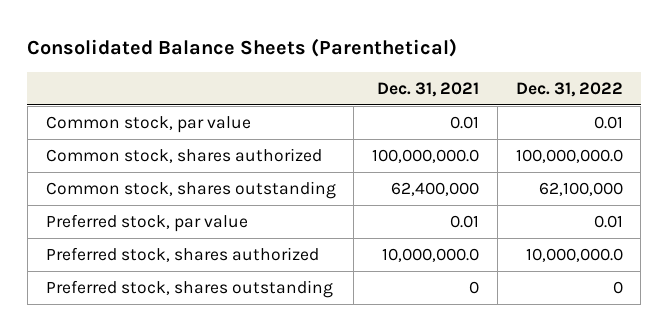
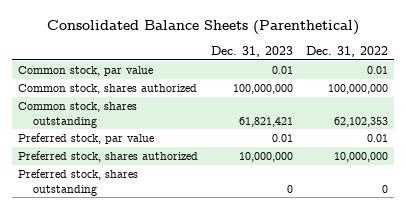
[377,81,480,97] Dec. 31, 2021 -> none
none -> [211,45,294,57] Dec. 31, 2023
[515,148,623,163] 100,000,000.0 -> [327,83,388,94] 100,000,000
[538,181,623,196] 62,100,000 -> [333,116,388,127] 62,102,353
[525,247,623,262] 10,000,000.0 -> [333,151,388,162] 10,000,000

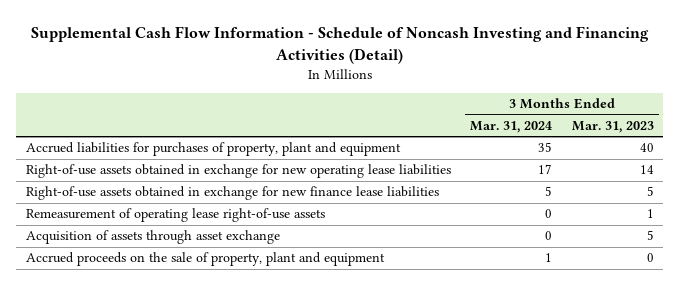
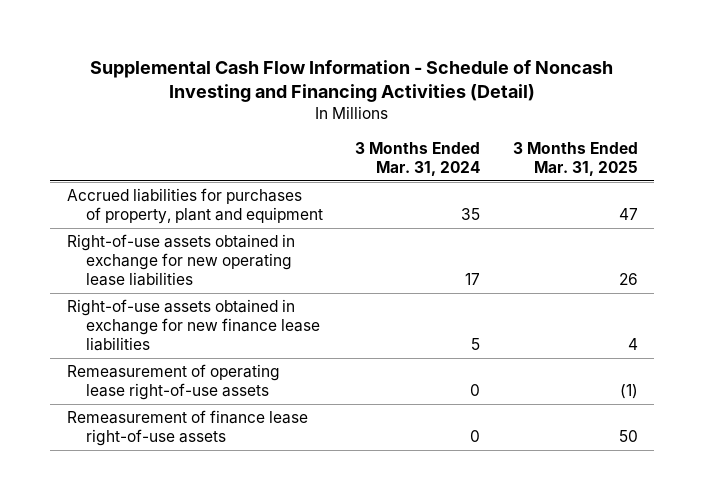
[571,120,654,133] Mar. 31, 2023 -> none
none -> [512,141,638,176] 3 Months Ended Mar. 31, 2025
[25,230,280,245] Acquisition of assets through asset exchange -> none
[25,252,385,267] Accrued proceeds on the sale of property, plant and equipment -> none
none -> [66,409,308,447] Remeasurement of finance lease right-of-use assets

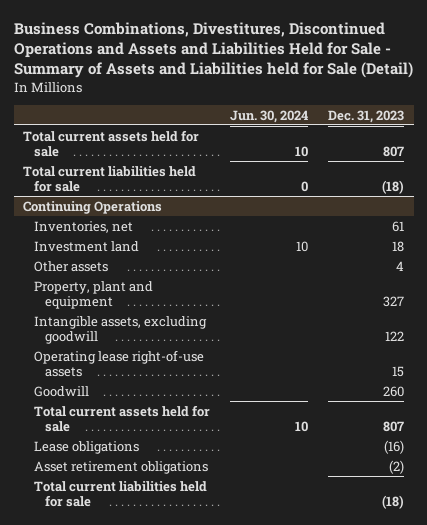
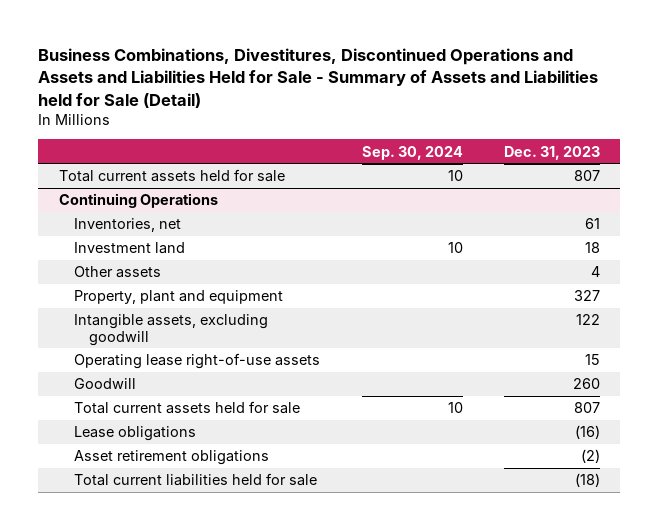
[229,109,308,123] Jun. 30, 2024 -> none
none -> [361,145,463,160] Sep. 30, 2024
[23,165,197,192] Total current liabilities held for sale -> none

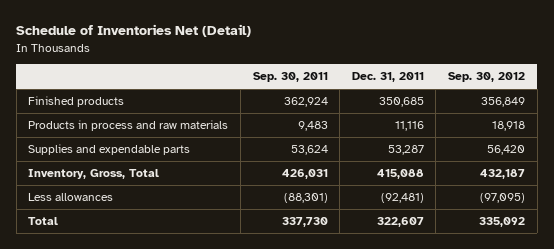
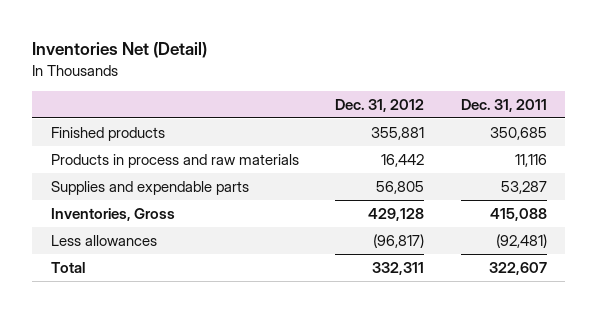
[16,24,252,38] Schedule of Inventories Net (Detail) -> [32,42,208,59] Inventories Net (Detail)
[252,72,328,83] Sep. 30, 2011 -> none
[448,72,526,83] Sep. 30, 2012 -> none
none -> [335,98,425,112] Dec. 31, 2012
[28,169,160,180] Inventory, Gross, Total -> [50,207,175,221] Inventories, Gross

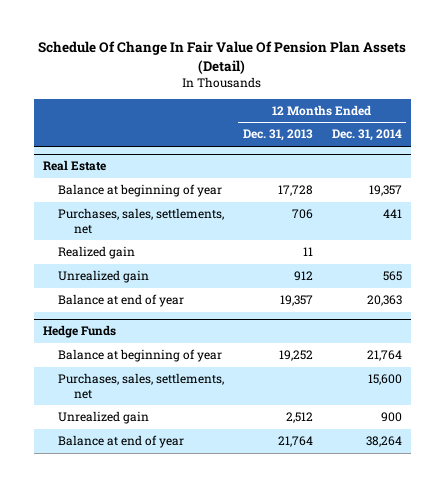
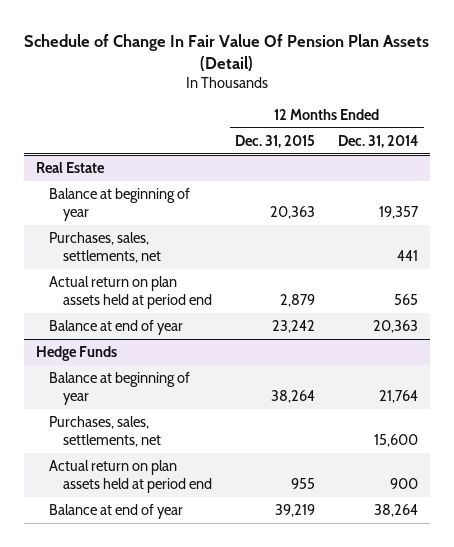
[38,41,407,74] Schedule Of Change In Fair Value Of Pension Plan Assets (Detail) -> [24,33,430,71] Schedule of Change In Fair Value Of Pension Plan Assets (Detail)
[243,129,314,142] Dec. 31, 2013 -> none
none -> [235,134,316,148] Dec. 31, 2015
[58,246,136,260] Realized gain -> none
[58,270,150,284] Unrealized gain -> [49,275,213,310] Actual return on plan assets held at period end
[58,411,150,425] Unrealized gain -> none
none -> [49,459,213,494] Actual return on plan assets held at period end

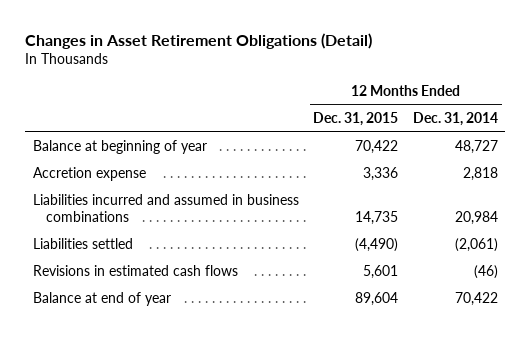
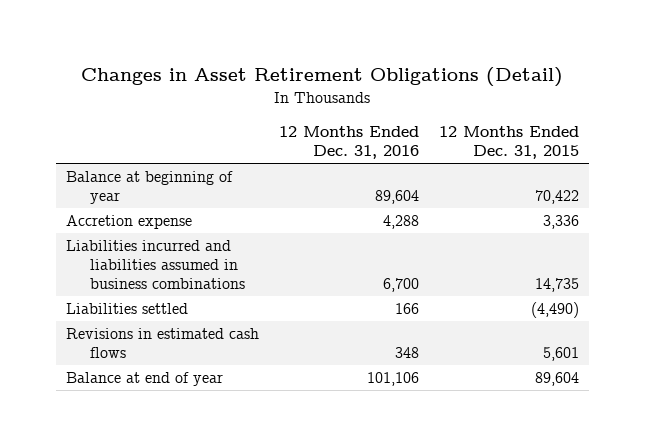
[413,112,499,127] Dec. 31, 2014 -> none
none -> [278,126,419,160] 12 Months Ended Dec. 31, 2016
[32,194,299,223] Liabilities incurred and assumed in business combinations -> [65,240,246,290] Liabilities incurred and liabilities assumed in business combinations

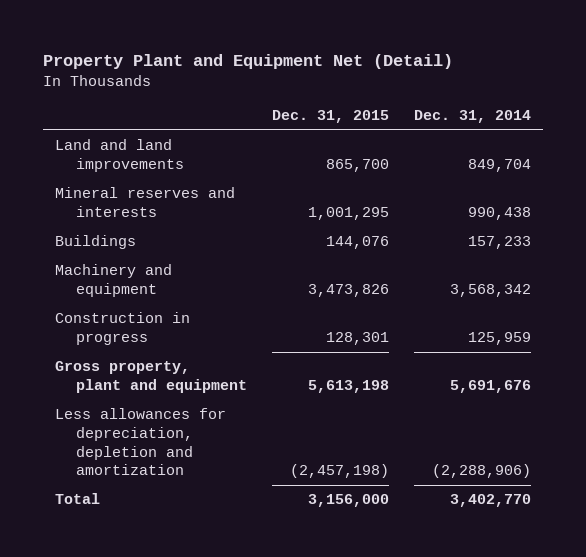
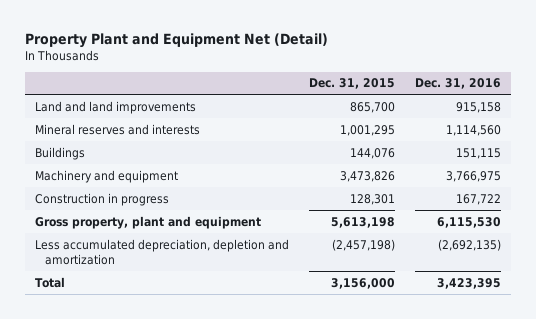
[413,110,531,124] Dec. 31, 2014 -> none
none -> [414,78,501,90] Dec. 31, 2016
[55,408,227,476] Less allowances for depreciation, depletion and amortization -> [34,238,289,265] Less accumulated depreciation, depletion and amortization

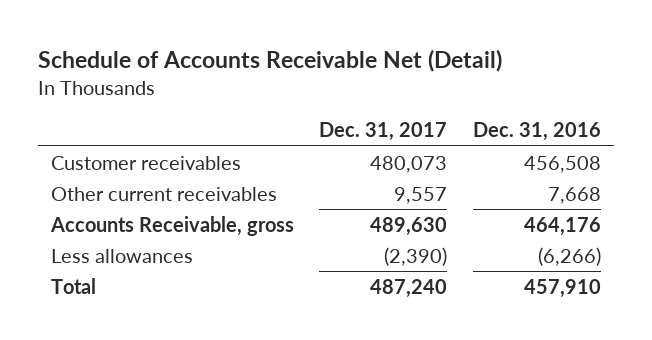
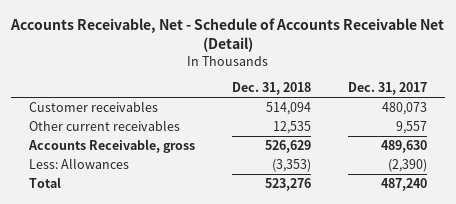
[37,49,502,73] Schedule of Accounts Receivable Net (Detail) -> [9,17,444,53] Accounts Receivable, Net - Schedule of Accounts Receivable Net (Detail)
[473,122,602,142] Dec. 31, 2016 -> none
none -> [231,82,311,96] Dec. 31, 2018
[50,248,193,263] Less allowances -> [28,158,129,170] Less: Allowances

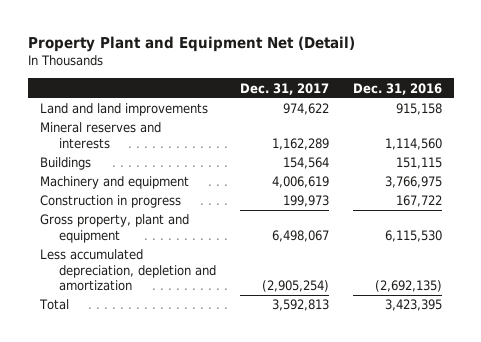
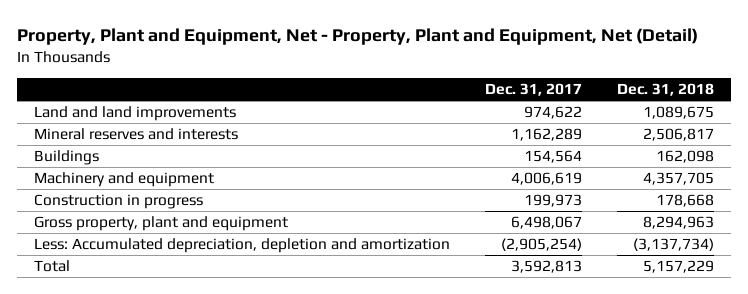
[27,35,355,52] Property Plant and Equipment Net (Detail) -> [16,28,698,46] Property, Plant and Equipment, Net - Property, Plant and Equipment, Net (Detail)
[352,82,442,95] Dec. 31, 2016 -> none
none -> [616,83,714,97] Dec. 31, 2018
[39,249,216,292] Less accumulated depreciation, depletion and amortization -> [34,238,451,254] Less: Accumulated depreciation, depletion and amortization

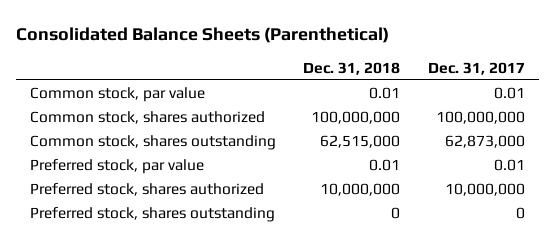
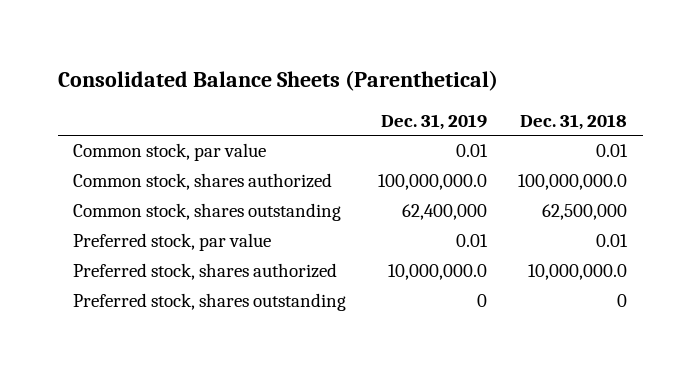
[427,61,525,75] Dec. 31, 2017 -> none
none -> [380,113,487,130] Dec. 31, 2019
[311,111,401,125] 100,000,000 -> [518,174,628,191] 100,000,000.0
[320,135,401,149] 62,515,000 -> [542,204,628,221] 62,500,000
[320,183,401,197] 10,000,000 -> [528,264,628,281] 10,000,000.0

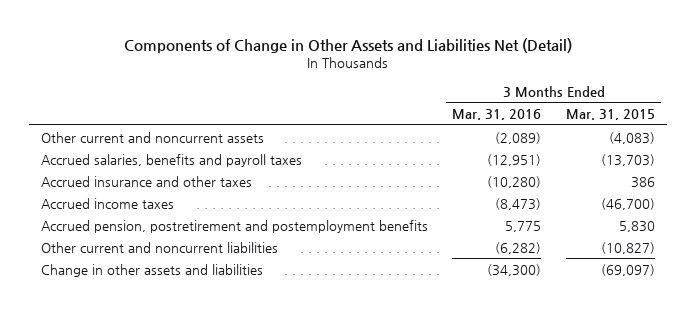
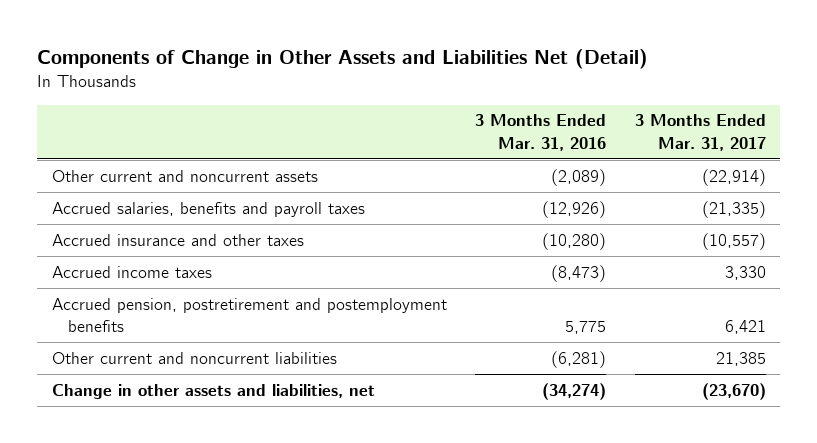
[565,109,655,121] Mar. 31, 2015 -> none
none -> [634,114,766,151] 3 Months Ended Mar. 31, 2017
[487,153,542,166] (12,951) -> [542,200,607,218] (12,926)
[495,241,542,254] (6,282) -> [551,350,607,368] (6,281)
[41,263,264,277] Change in other assets and liabilities -> [51,383,375,399] Change in other assets and liabilities, net
[487,263,542,276] (34,300) -> [542,382,607,400] (34,274)

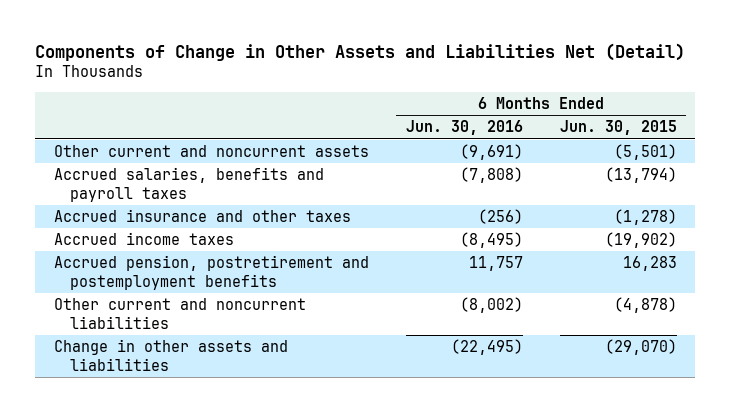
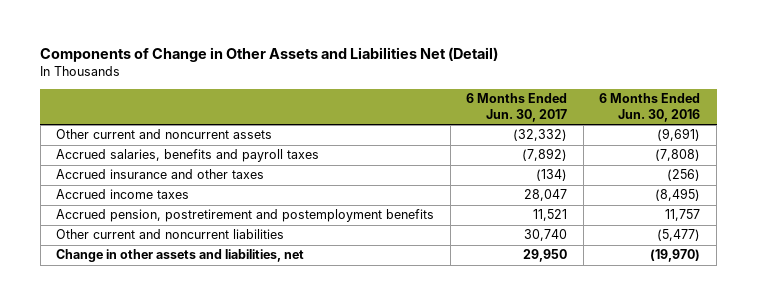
[559,120,677,136] Jun. 30, 2015 -> none
none -> [466,93,568,122] 6 Months Ended Jun. 30, 2017
[459,296,523,313] (8,002) -> [657,229,701,242] (5,477)
[53,338,288,371] Change in other assets and liabilities -> [56,249,305,263] Change in other assets and liabilities, net
[450,338,523,355] (22,495) -> [650,249,701,263] (19,970)

